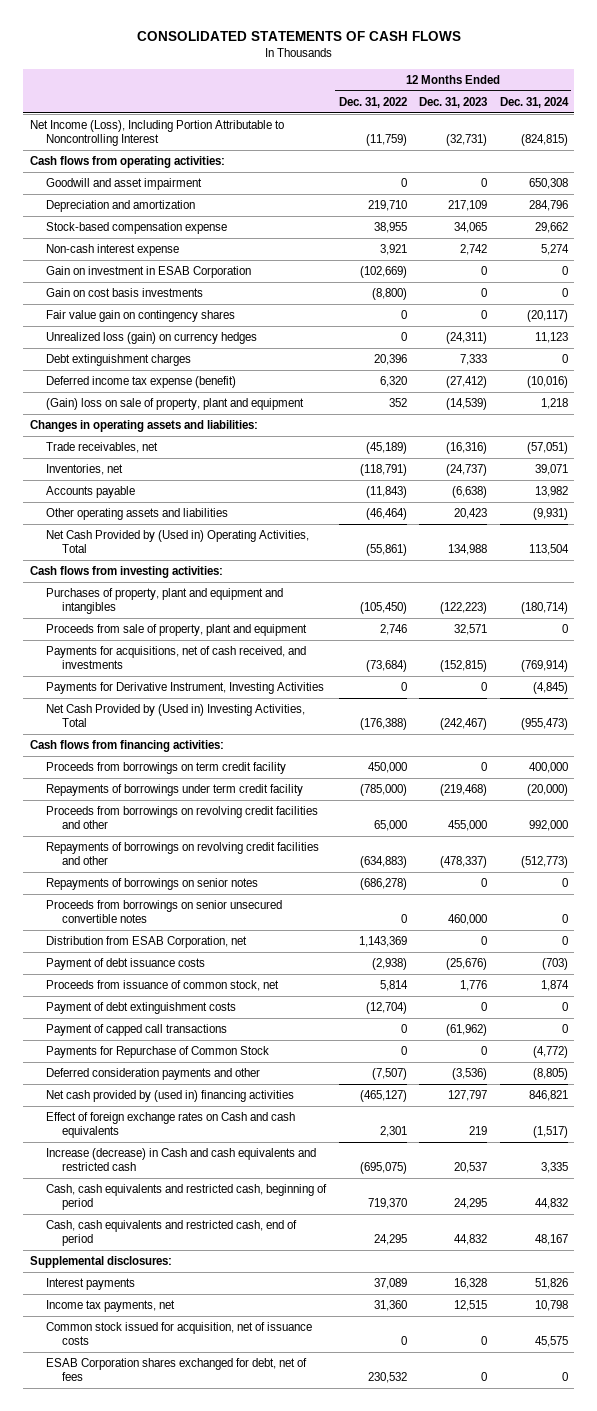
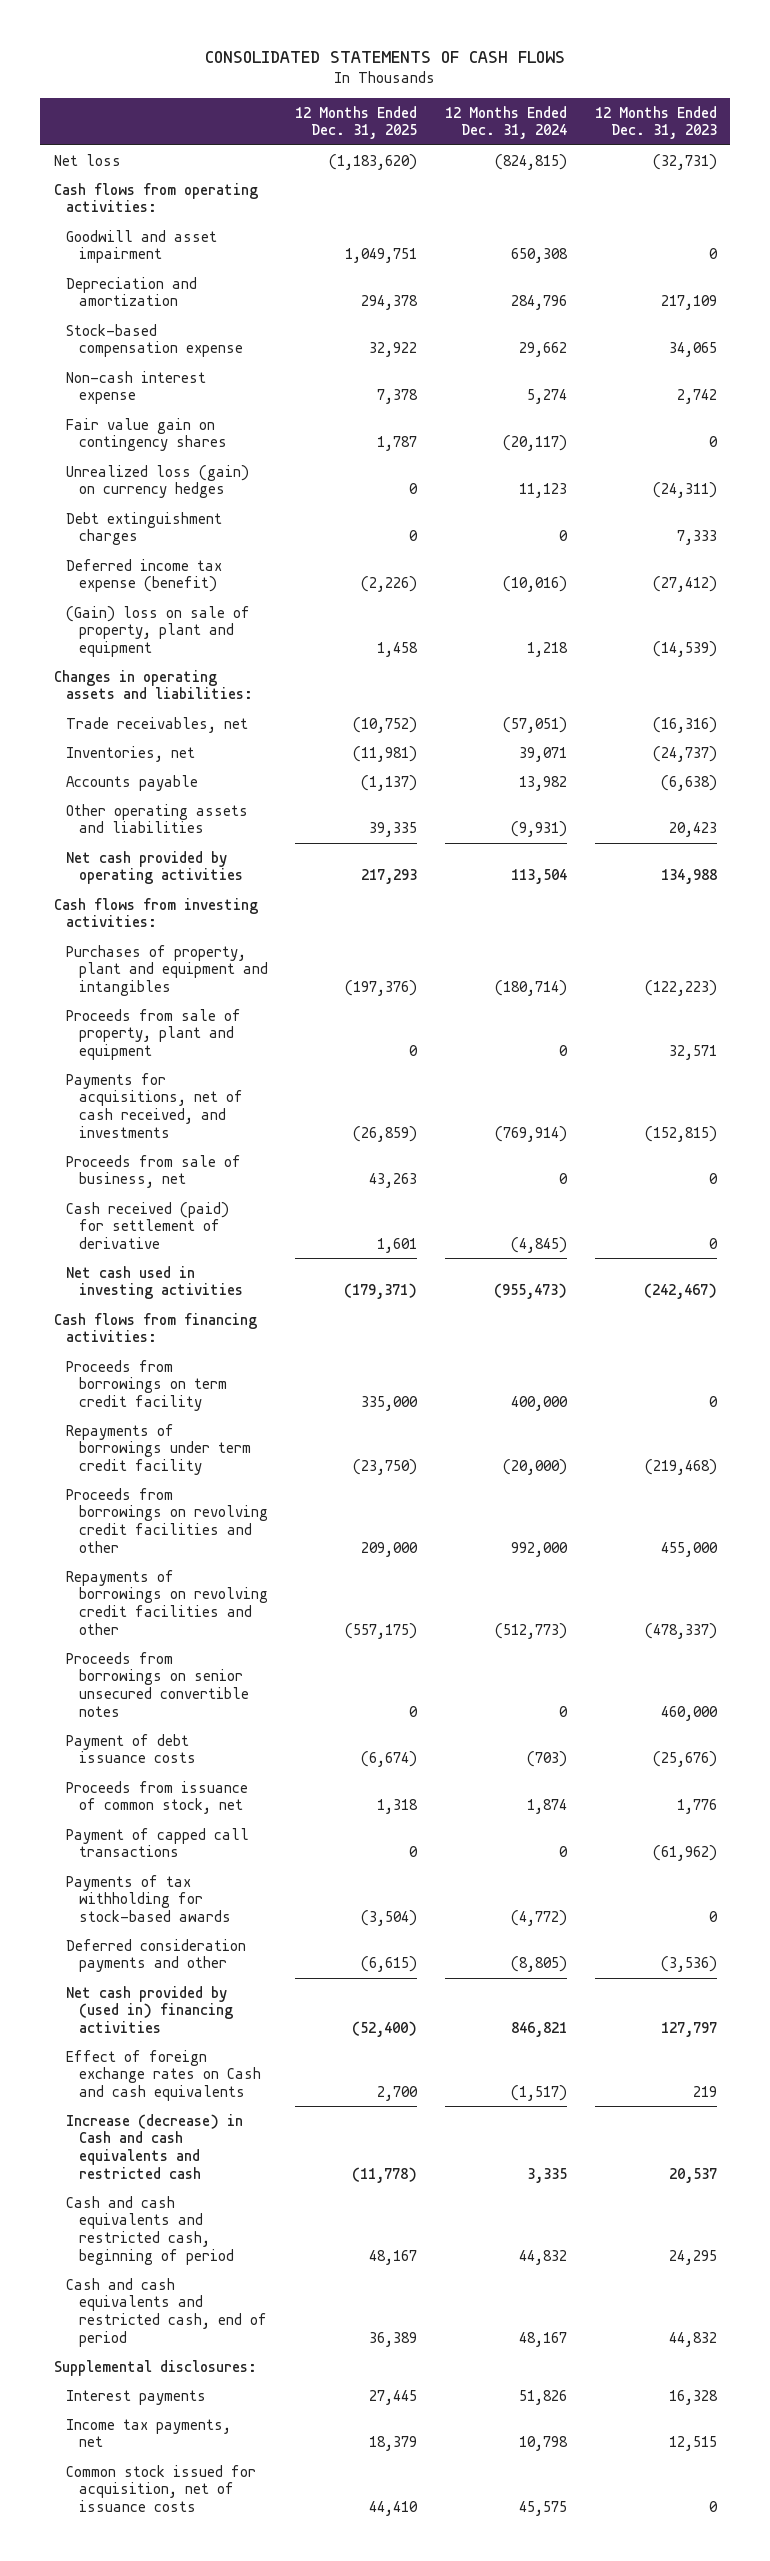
[338,96,407,108] Dec. 31, 2022 -> none
none -> [295,105,418,140] 12 Months Ended Dec. 31, 2025
[29,120,284,147] Net Income (Loss), Including Portion Attributable to Noncontrolling Interest -> [53,153,121,166] Net loss
[45,266,251,279] Gain on investment in ESAB Corporation -> none
[45,288,203,298] Gain on cost basis investments -> none
[45,530,309,554] Net Cash Provided by (Used in) Operating Activities, Total -> [66,850,243,885] Net cash provided by operating activities
none -> [66,1154,242,1189] Proceeds from sale of business, net
[45,682,324,695] Payments for Derivative Instrument, Investing Activities -> [66,1201,230,1250] Cash received (paid) for settlement of derivative
[45,704,305,728] Net Cash Provided by (Used in) Investing Activities, Total -> [66,1265,243,1300] Net cash used in investing activities
[45,878,258,891] Repayments of borrowings on senior notes -> none
[45,936,247,949] Distribution from ESAB Corporation, net -> none
[45,1002,236,1015] Payment of debt extinguishment costs -> none
[45,1046,269,1059] Payments for Repurchase of Common Stock -> [66,1874,231,1923] Payments of tax withholding for stock-based awards
[45,1184,327,1211] Cash, cash equivalents and restricted cash, beginning of period -> [66,2195,234,2265] Cash and cash equivalents and restricted cash, beginning of period
[45,1220,297,1247] Cash, cash equivalents and restricted cash, end of period -> [66,2277,267,2347] Cash and cash equivalents and restricted cash, end of period
[45,1358,307,1382] ESAB Corporation shares exchanged for debt, net of fees -> none

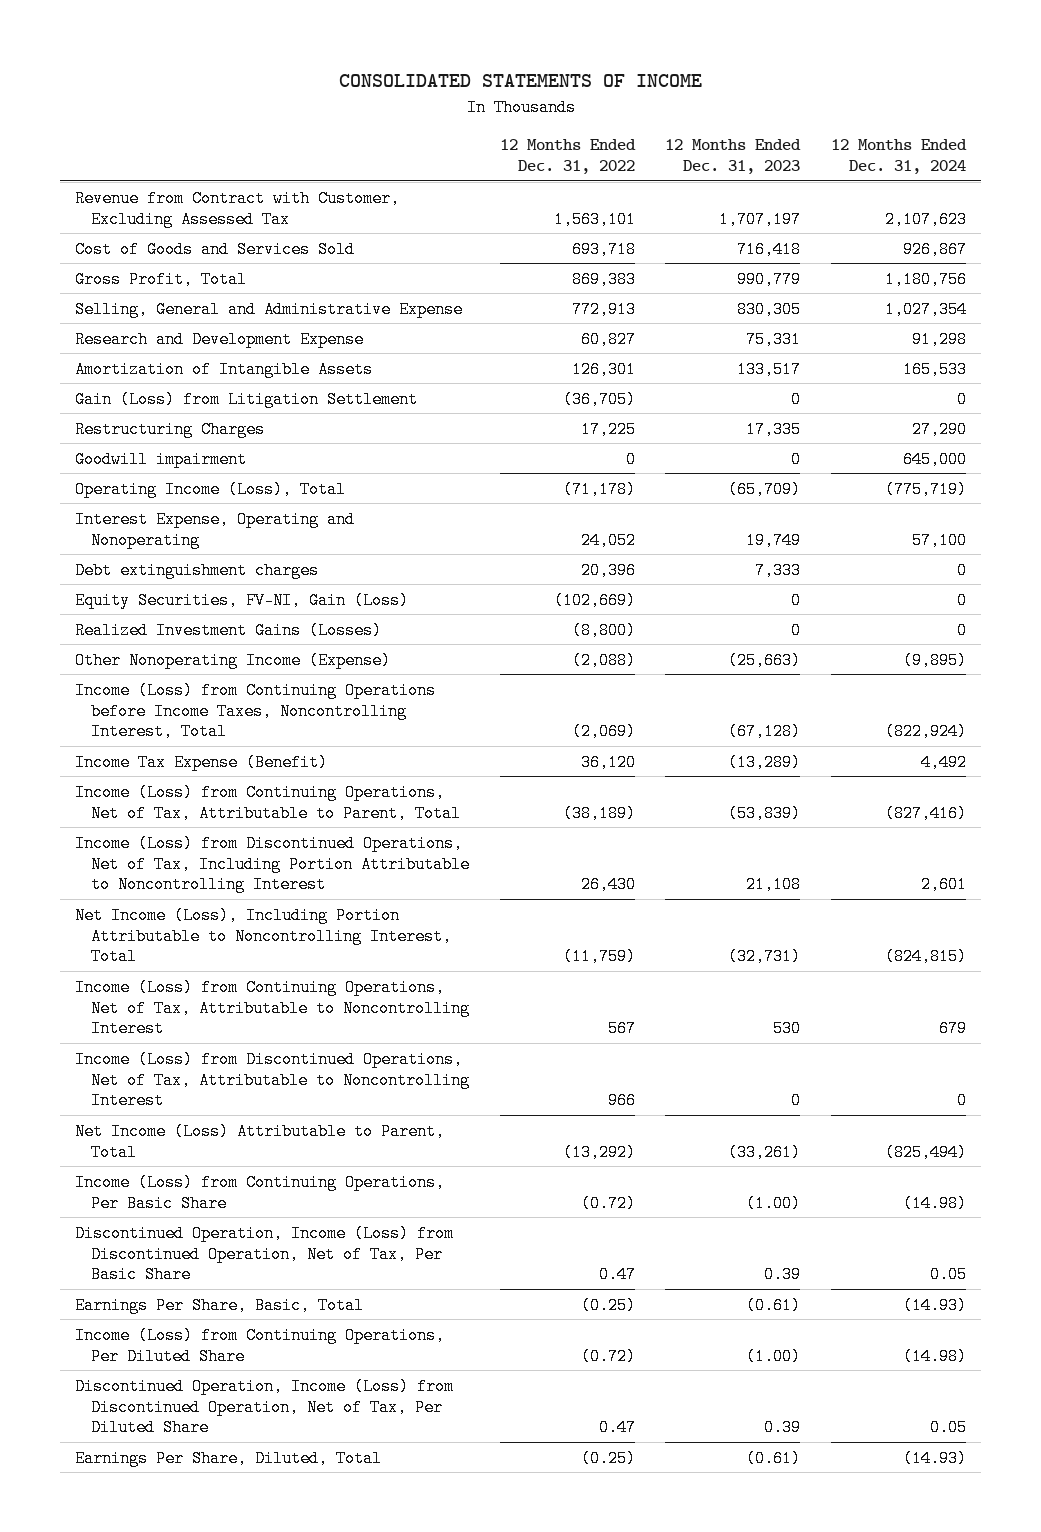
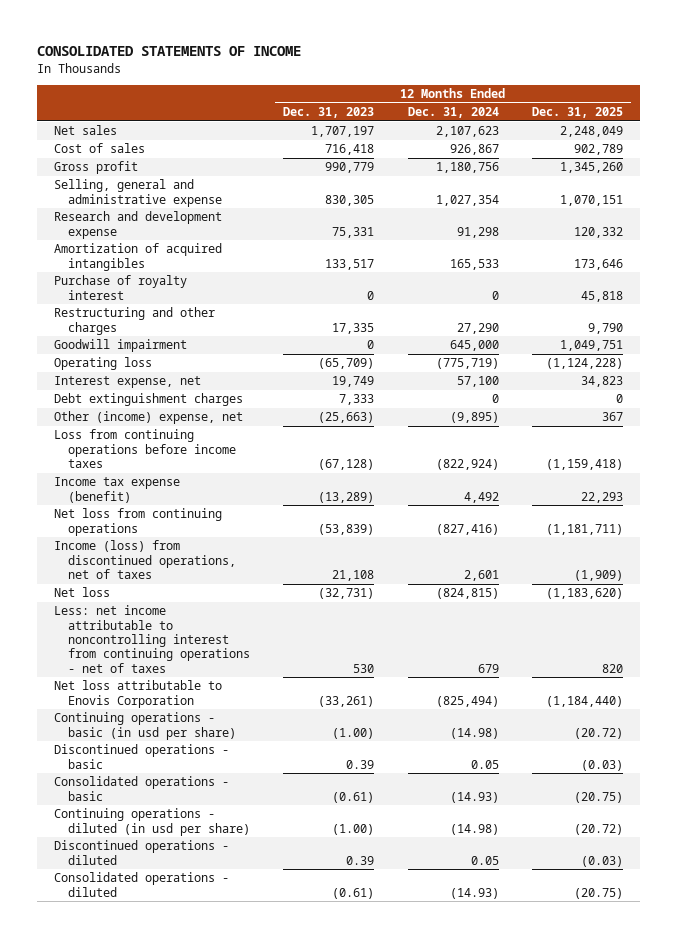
[499,139,636,175] 12 Months Ended Dec. 31, 2022 -> none
none -> [532,107,624,119] Dec. 31, 2025
[75,390,419,408] Gain (Loss) from Litigation Settlement -> none
[75,189,401,228] Revenue from Contract with Customer, Excluding Assessed Tax -> [53,125,117,136] Net sales
[75,240,356,258] Cost of Goods and Services Sold -> [53,143,145,154] Cost of sales
[75,270,248,288] Gross Profit, Total -> [53,161,138,175] Gross profit
[75,300,464,318] Selling, General and Administrative Expense -> [53,179,223,207] Selling, general and administrative expense
[75,330,365,348] Research and Development Expense -> [53,211,222,239] Research and development expense
[75,360,374,378] Amortization of Intangible Assets -> [53,243,222,271] Amortization of acquired intangibles
none -> [53,275,187,300] Purchase of royalty interest
[75,420,266,438] Restructuring Charges -> [53,307,215,335] Restructuring and other charges
[75,480,347,498] Operating Income (Loss), Total -> [53,357,152,371] Operating loss
[75,510,356,549] Interest Expense, Operating and Nonoperating -> [53,376,201,389] Interest expense, net
[75,591,410,609] Equity Securities, FV-NI, Gain (Loss) -> none
[75,621,383,639] Realized Investment Gains (Losses) -> none
[75,1050,470,1110] Income (Loss) from Discontinued Operations, Net of Tax, Attributable to Noncontrolling Interest -> none
[75,651,392,669] Other Nonoperating Income (Expense) -> [53,411,243,425] Other (income) expense, net
[75,681,437,741] Income (Loss) from Continuing Operations before Income Taxes, Noncontrolling Interest, Total -> [53,429,237,469] Loss from continuing operations before income taxes
[75,753,329,771] Income Tax Expense (Benefit) -> [53,477,180,503] Income tax expense (benefit)
[75,783,461,822] Income (Loss) from Continuing Operations, Net of Tax, Attributable to Parent, Total -> [53,508,222,536] Net loss from continuing operations
[75,834,470,894] Income (Loss) from Discontinued Operations, Net of Tax, Including Portion Attributable to Noncontrolling Interest -> [53,540,237,580] Income (loss) from discontinued operations, net of taxes
[75,906,452,966] Net Income (Loss), Including Portion Attributable to Noncontrolling Interest, Total -> [53,587,110,598] Net loss
[75,978,470,1038] Income (Loss) from Continuing Operations, Net of Tax, Attributable to Noncontrolling Interest -> [53,605,251,673] Less: net income attributable to noncontrolling interest from continuing operations - net of taxes
[75,1122,446,1161] Net Income (Loss) Attributable to Parent, Total -> [53,680,222,708] Net loss attributable to Enovis Corporation
[75,1173,446,1212] Income (Loss) from Continuing Operations, Per Basic Share -> [53,712,237,740] Continuing operations - basic (in usd per share)
[75,1224,455,1284] Discontinued Operation, Income (Loss) from Discontinued Operation, Net of Tax, Per Basic Share -> [53,744,229,769] Discontinued operations - basic
[75,1296,365,1314] Earnings Per Share, Basic, Total -> [53,776,229,801] Consolidated operations - basic
[75,1326,446,1365] Income (Loss) from Continuing Operations, Per Diluted Share -> [53,808,251,836] Continuing operations - diluted (in usd per share)
[75,1377,455,1437] Discontinued Operation, Income (Loss) from Discontinued Operation, Net of Tax, Per Diluted Share -> [53,840,229,865] Discontinued operations - diluted
[75,1449,383,1467] Earnings Per Share, Diluted, Total -> [53,872,229,897] Consolidated operations - diluted

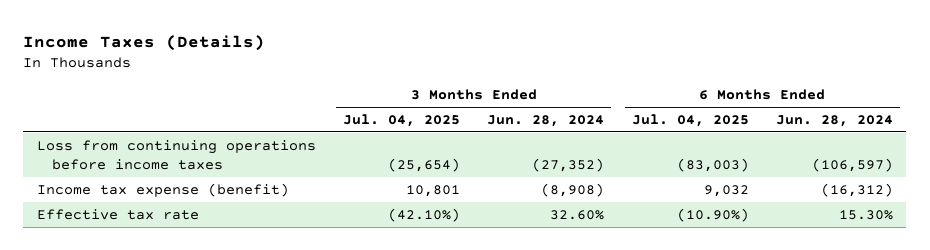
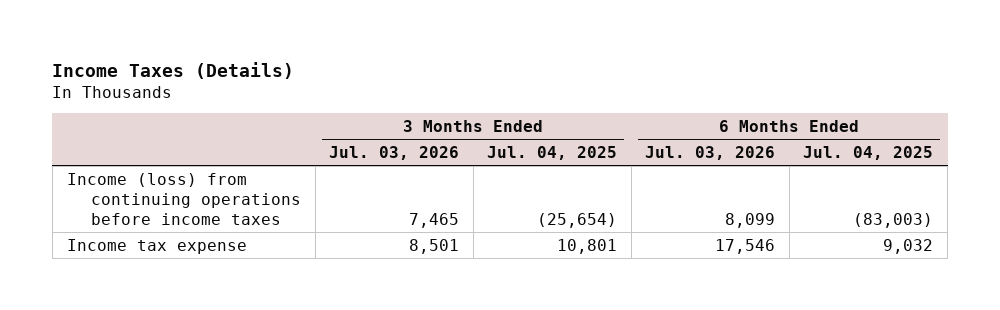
[487,114,605,127] Jun. 28, 2024 -> none
[775,114,893,127] Jun. 28, 2024 -> none
none -> [329,145,460,160] Jul. 03, 2026
none -> [645,145,776,160] Jul. 03, 2026
[36,208,199,220] Effective tax rate -> none
[36,139,316,170] Loss from continuing operations before income taxes -> [66,172,301,226] Income (loss) from continuing operations before income taxes
[36,182,289,197] Income tax expense (benefit) -> [66,238,247,254] Income tax expense

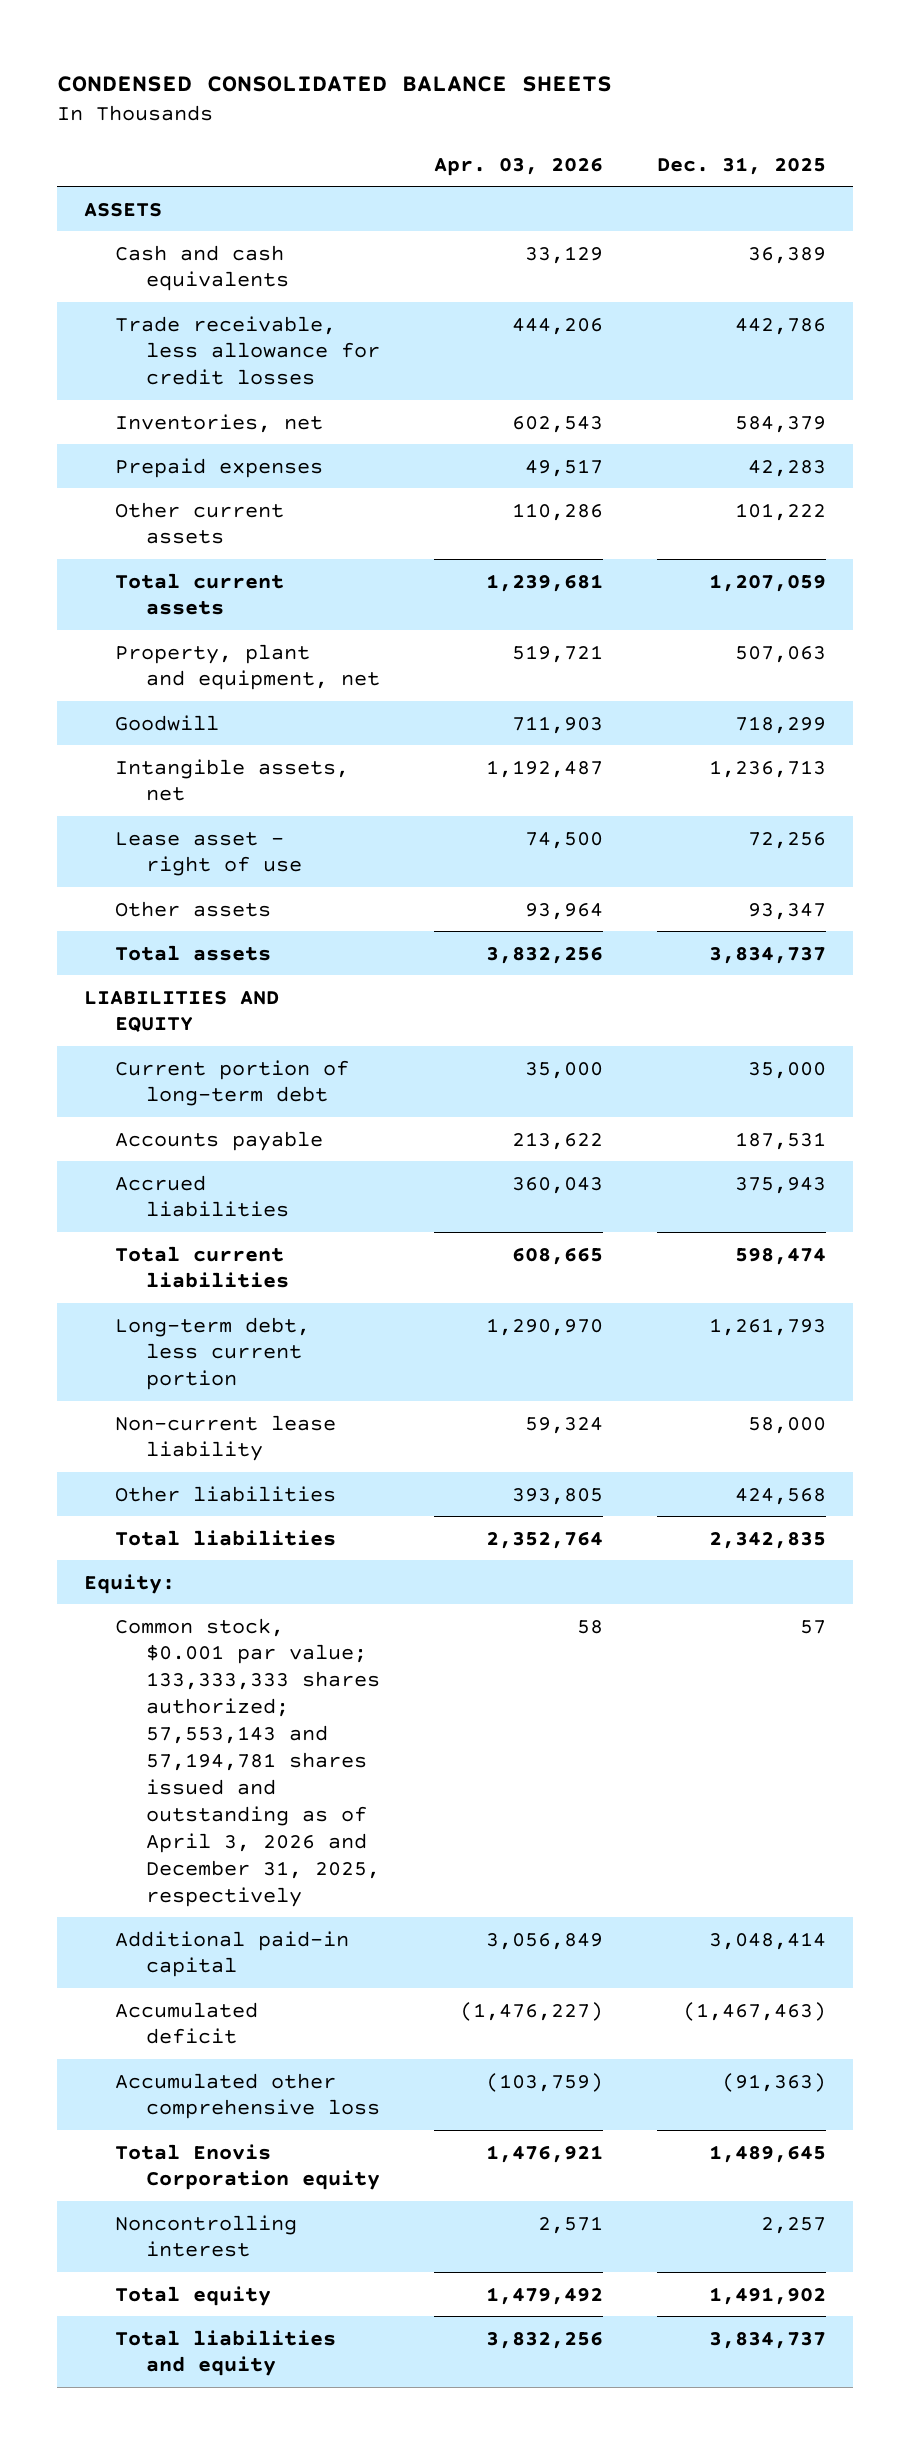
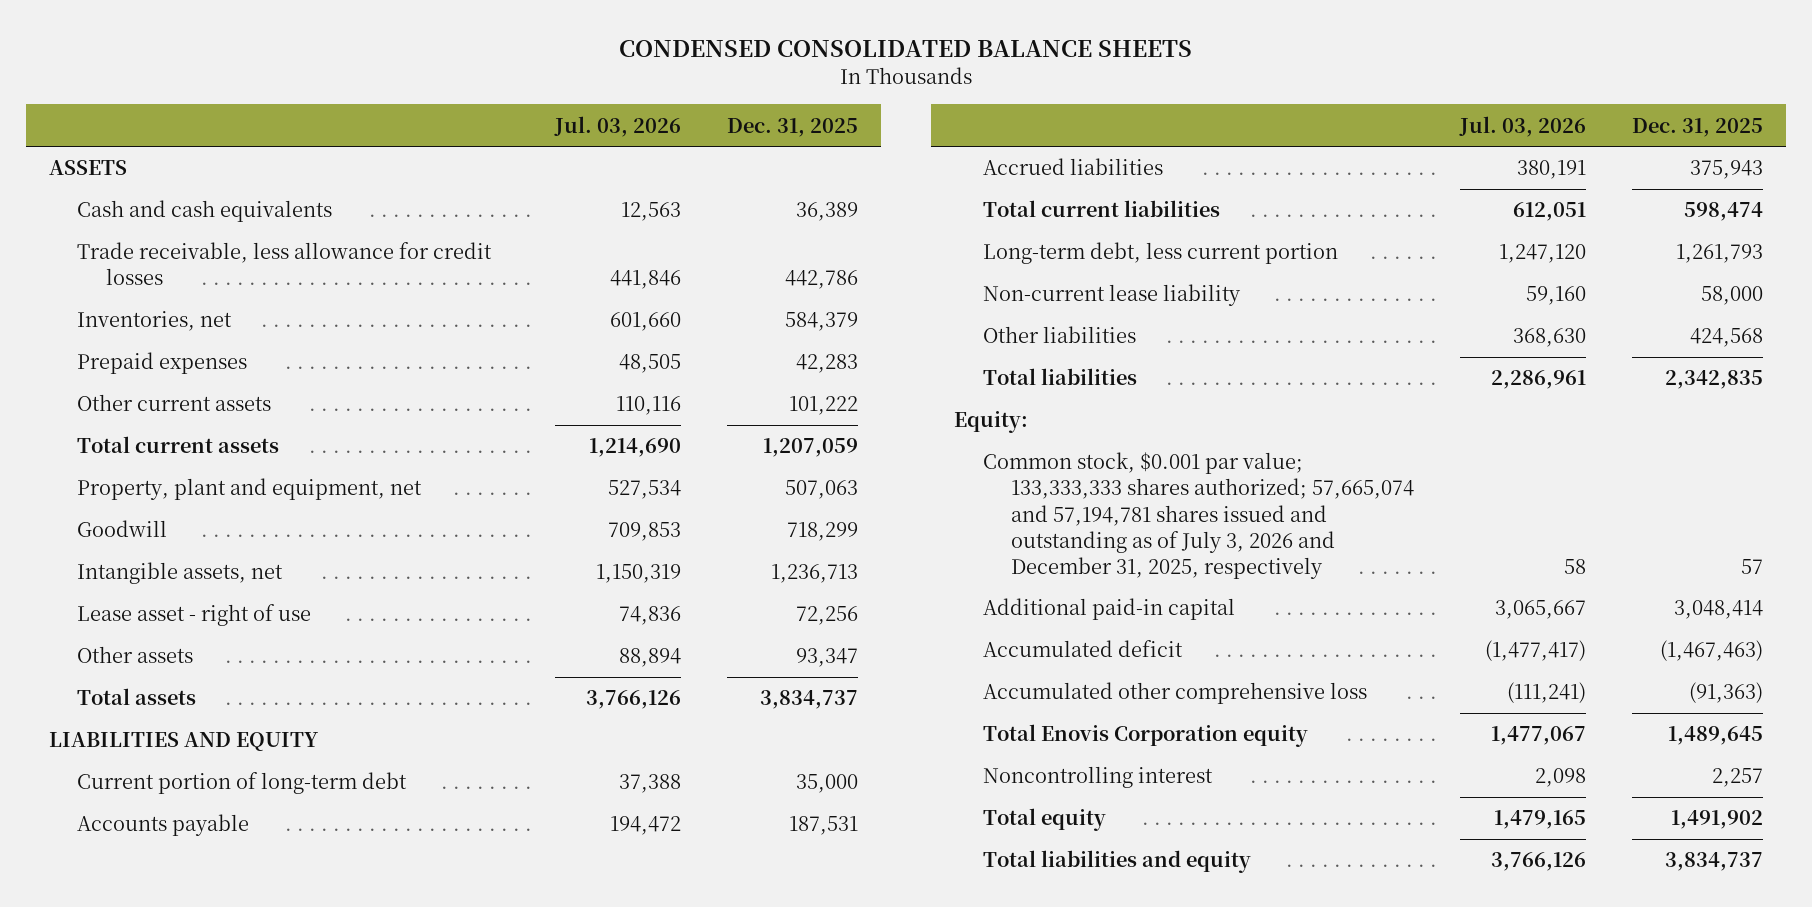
[434,157,604,176] Apr. 03, 2026 -> none
none -> [553,115,681,137] Jul. 03, 2026
[115,1617,381,1907] Common stock, $0.001 par value; 133,333,333 shares authorized; 57,553,143 and 57,194,781 shares issued and outstanding as of April 3, 2026 and December 31, 2025, respectively -> [982,452,1415,579] Common stock, $0.001 par value; 133,333,333 shares authorized; 57,665,074 and 57,194,781 shares issued and outstanding as of July 3, 2026 and December 31, 2025, respectively

